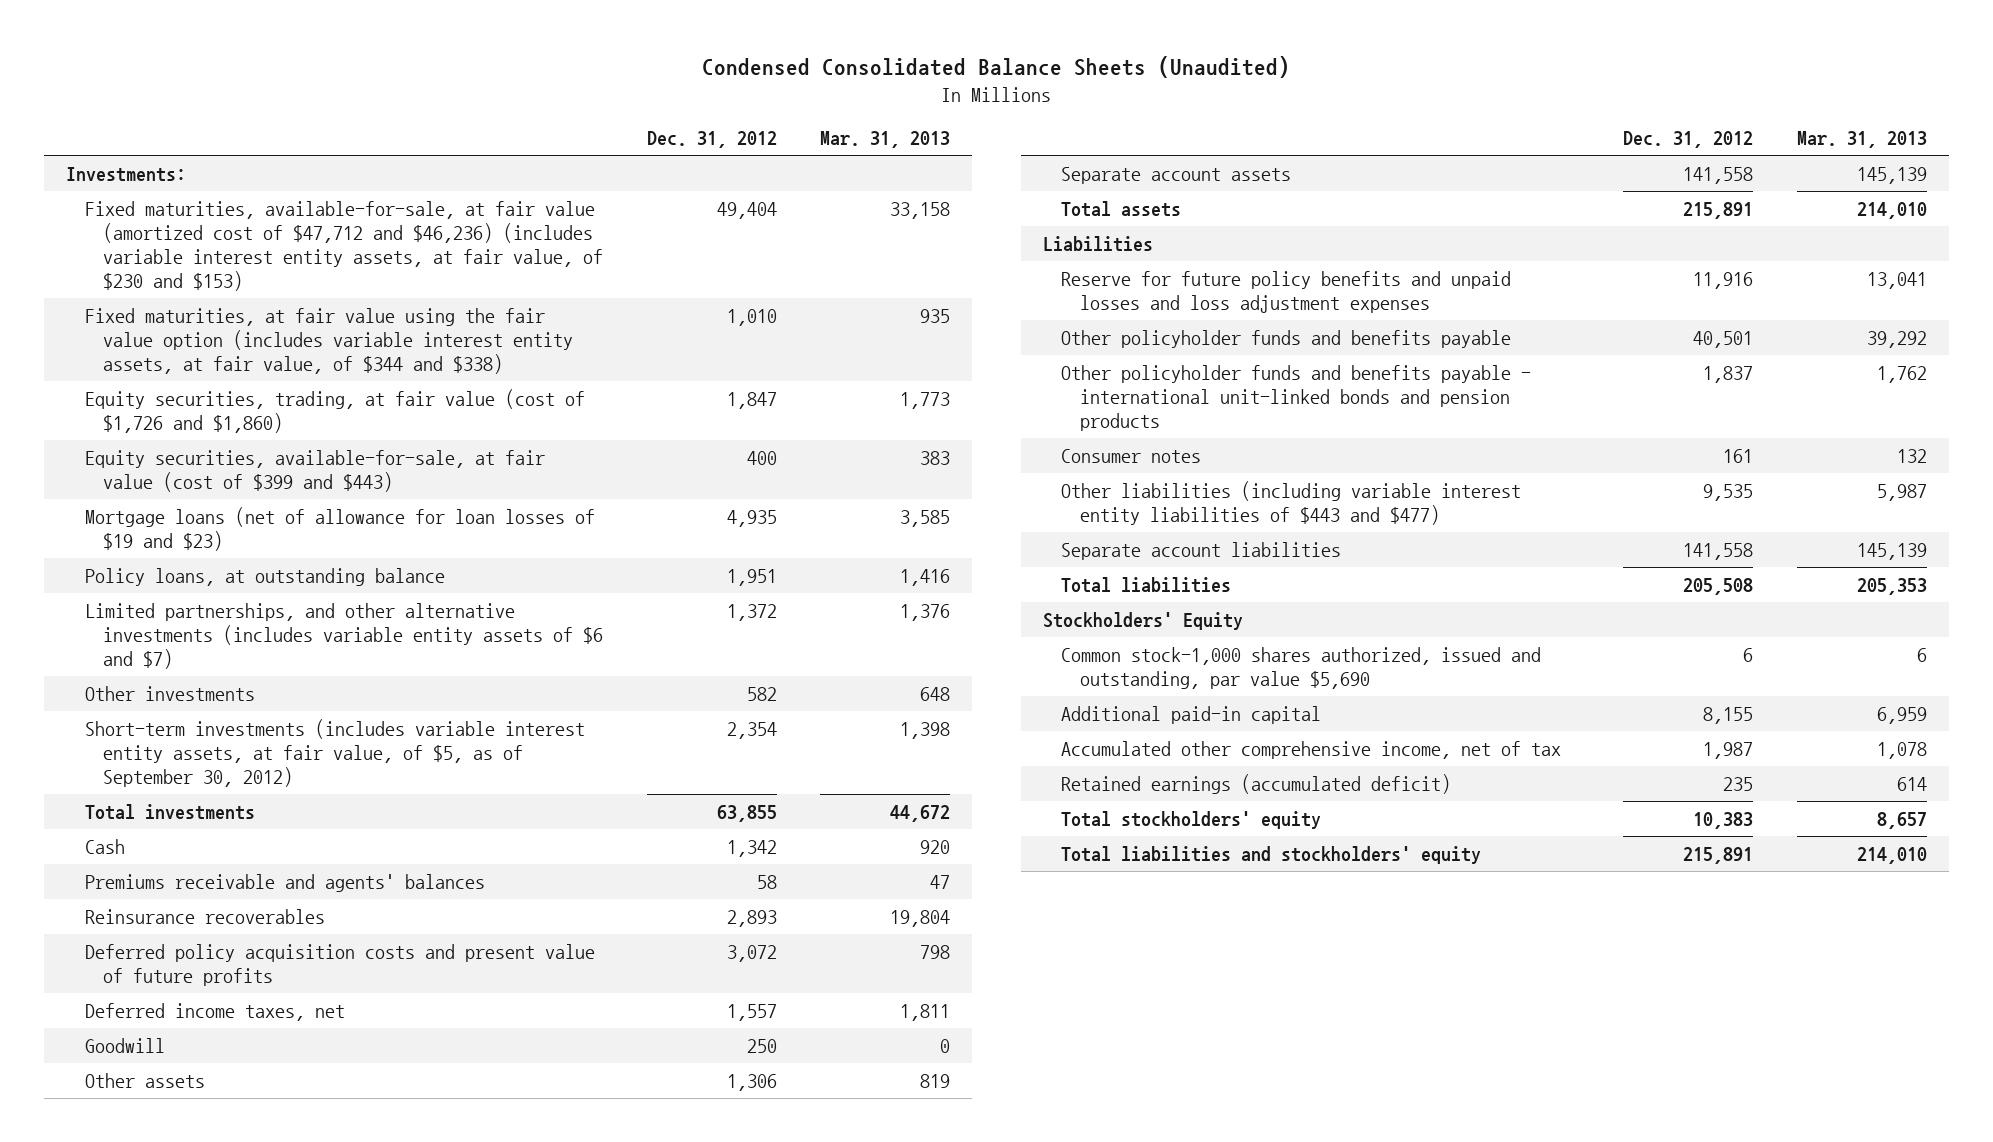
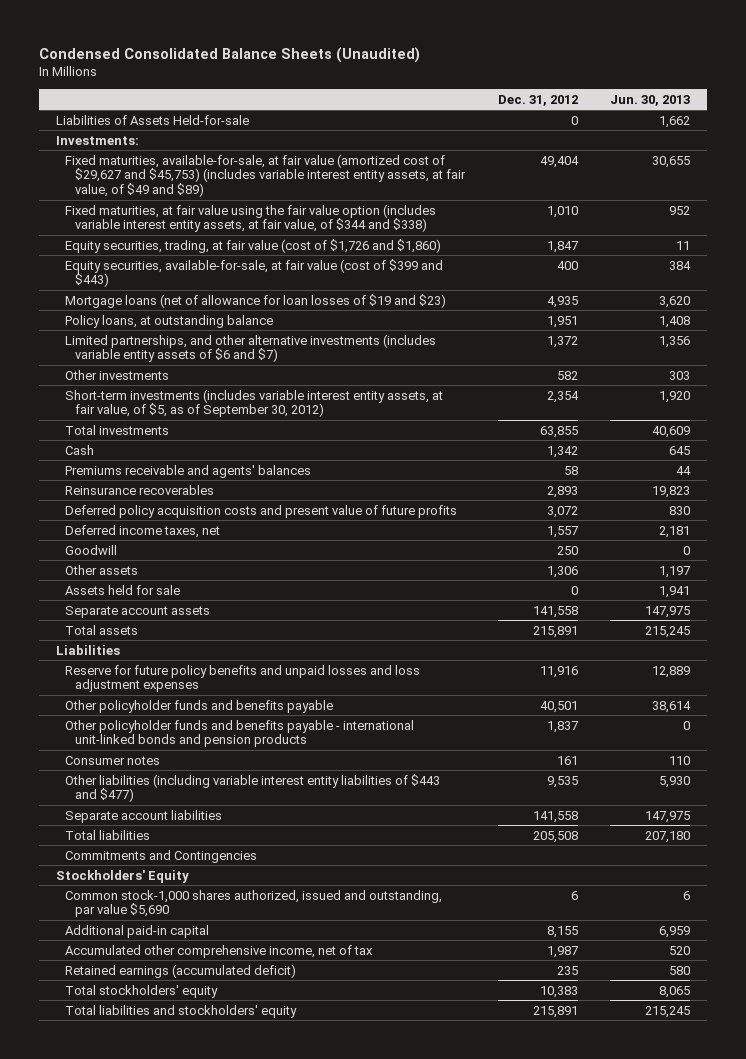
[820,130,951,148] Mar. 31, 2013 -> none
none -> [610,94,691,106] Jun. 30, 2013
none -> [55,114,249,125] Liabilities of Assets Held-for-sale
[84,200,604,291] Fixed maturities, available-for-sale, at fair value (amortized cost of $47,712 and $46,236) (includes variable interest entity assets, at fair value, of $230 and $153) -> [65,153,467,198] Fixed maturities, available-for-sale, at fair value (amortized cost of $29,627 and $45,753) (includes variable interest entity assets, at fair value, of $49 and $89)
none -> [65,584,181,595] Assets held for sale
none -> [65,849,258,863] Commitments and Contingencies

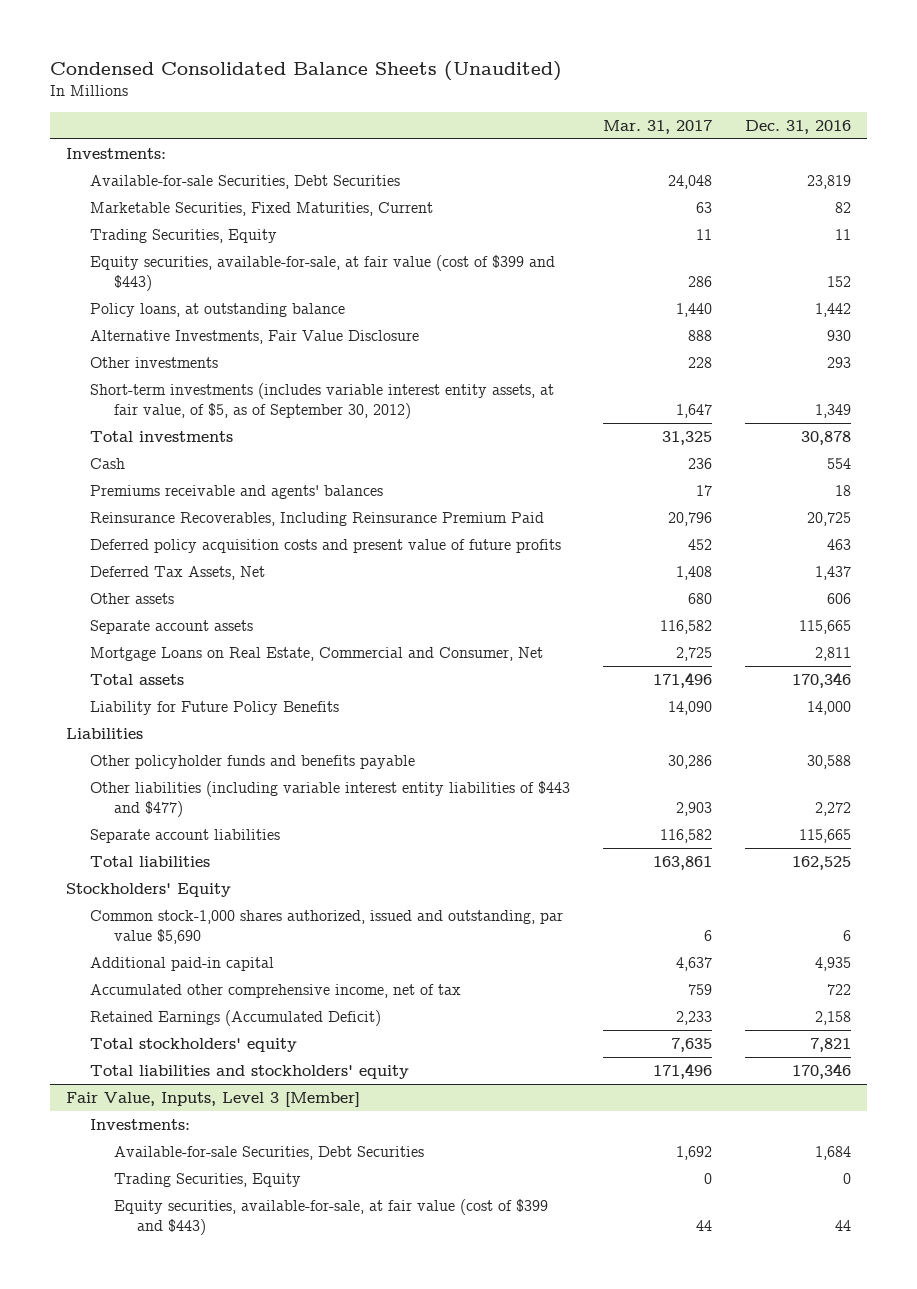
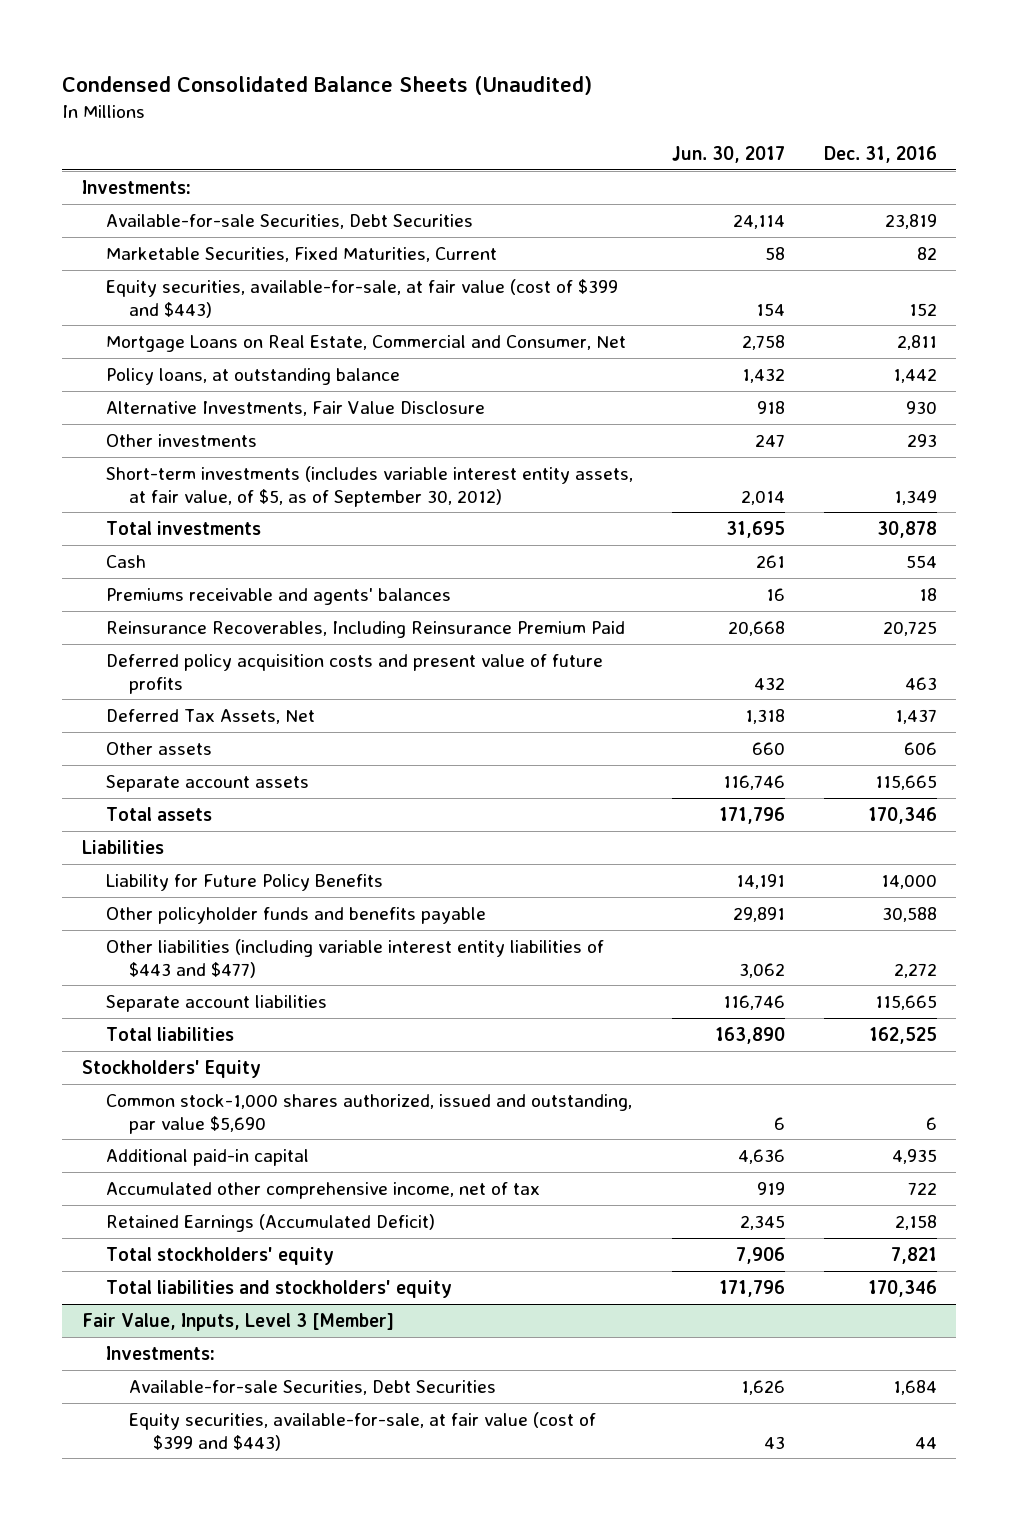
[602,119,712,134] Mar. 31, 2017 -> none
none -> [671,145,785,163] Jun. 30, 2017
[90,228,278,243] Trading Securities, Equity -> none
[90,646,544,661] Mortgage Loans on Real Estate, Commercial and Consumer, Net -> [105,334,626,352] Mortgage Loans on Real Estate, Commercial and Consumer, Net
[90,700,340,715] Liability for Future Policy Benefits -> [105,873,383,891] Liability for Future Policy Benefits
[113,1172,301,1187] Trading Securities, Equity -> none

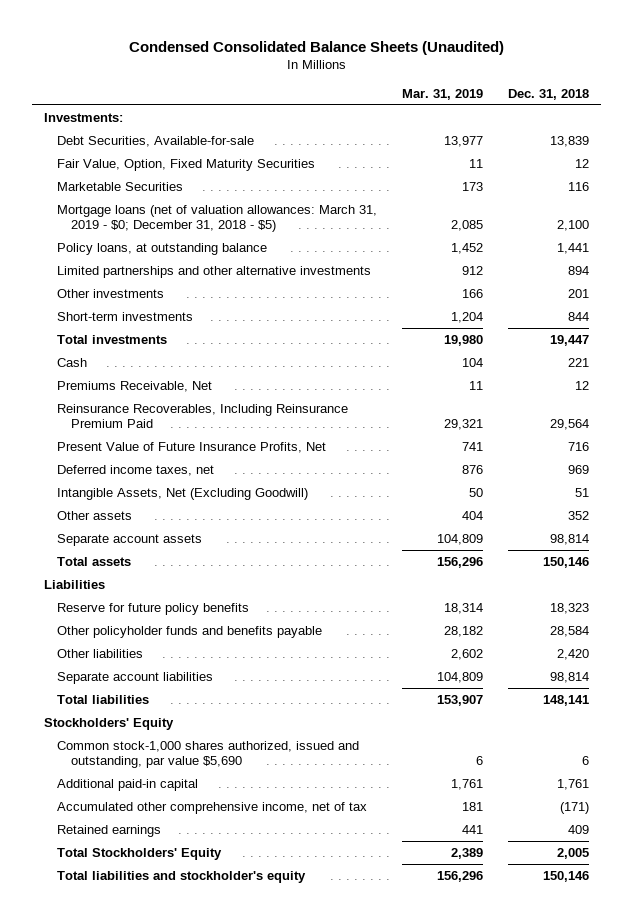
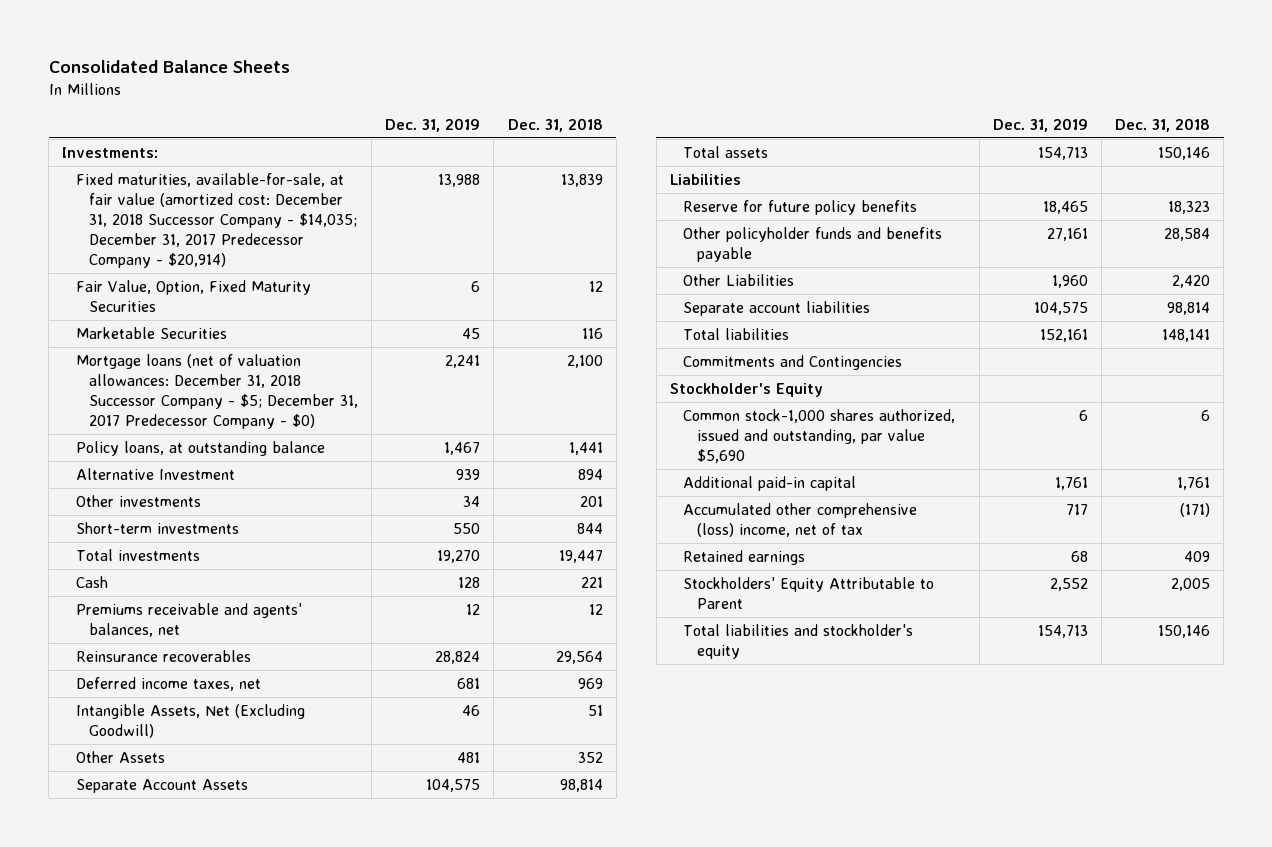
[128,40,504,55] Condensed Consolidated Balance Sheets (Unaudited) -> [48,60,290,74] Consolidated Balance Sheets
[402,88,484,100] Mar. 31, 2019 -> none
none -> [385,117,481,132] Dec. 31, 2019
[57,135,255,147] Debt Securities, Available-for-sale -> [75,172,358,268] Fixed maturities, available-for-sale, at fair value (amortized cost: December 31, 2018 Successor Company - $14,035; December 31, 2017 Predecessor Company - $20,914)
[57,204,378,232] Mortgage loans (net of valuation allowances: March 31, 2019 - $0; December 31, 2018 - $5) -> [75,353,359,429] Mortgage loans (net of valuation allowances: December 31, 2018 Successor Company - $5; December 31, 2017 Predecessor Company - $0)
[57,265,372,278] Limited partnerships and other alternative investments -> [75,467,235,480] Alternative Investment
[57,441,327,453] Present Value of Future Insurance Profits, Net -> none
[57,380,213,392] Premiums Receivable, Net -> [75,602,302,637] Premiums receivable and agents' balances, net
[57,403,349,428] Reinsurance Recoverables, Including Reinsurance Premium Paid -> [75,649,251,662] Reinsurance recoverables
[57,510,133,520] Other assets -> [75,750,165,763] Other Assets
[57,533,203,546] Separate account assets -> [75,778,248,793] Separate Account Assets
[57,648,144,658] Other liabilities -> [683,273,795,286] Other Liabilities
none -> [683,354,903,370] Commitments and Contingencies
[44,717,175,730] Stockholders' Equity -> [669,382,823,397] Stockholder's Equity
[57,801,368,814] Accumulated other comprehensive income, net of tax -> [683,502,918,537] Accumulated other comprehensive (loss) income, net of tax
[57,847,223,860] Total Stockholders' Equity -> [683,576,935,609] Stockholders' Equity Attributable to Parent

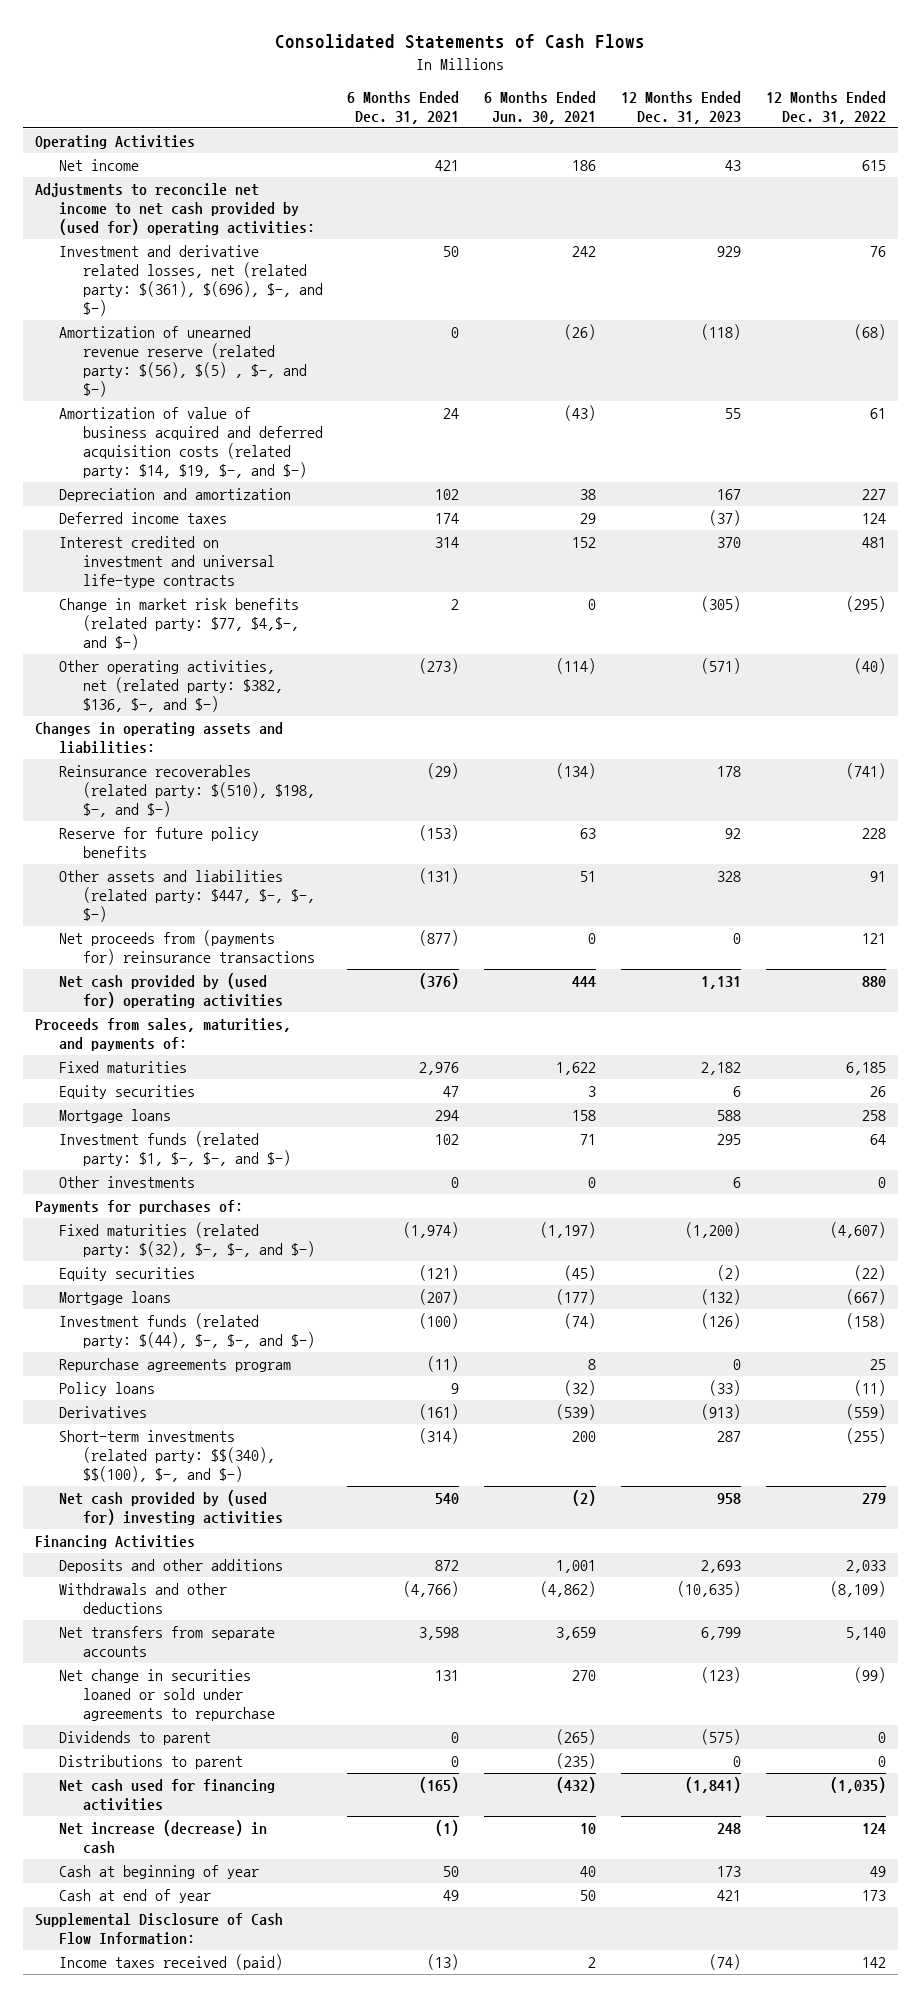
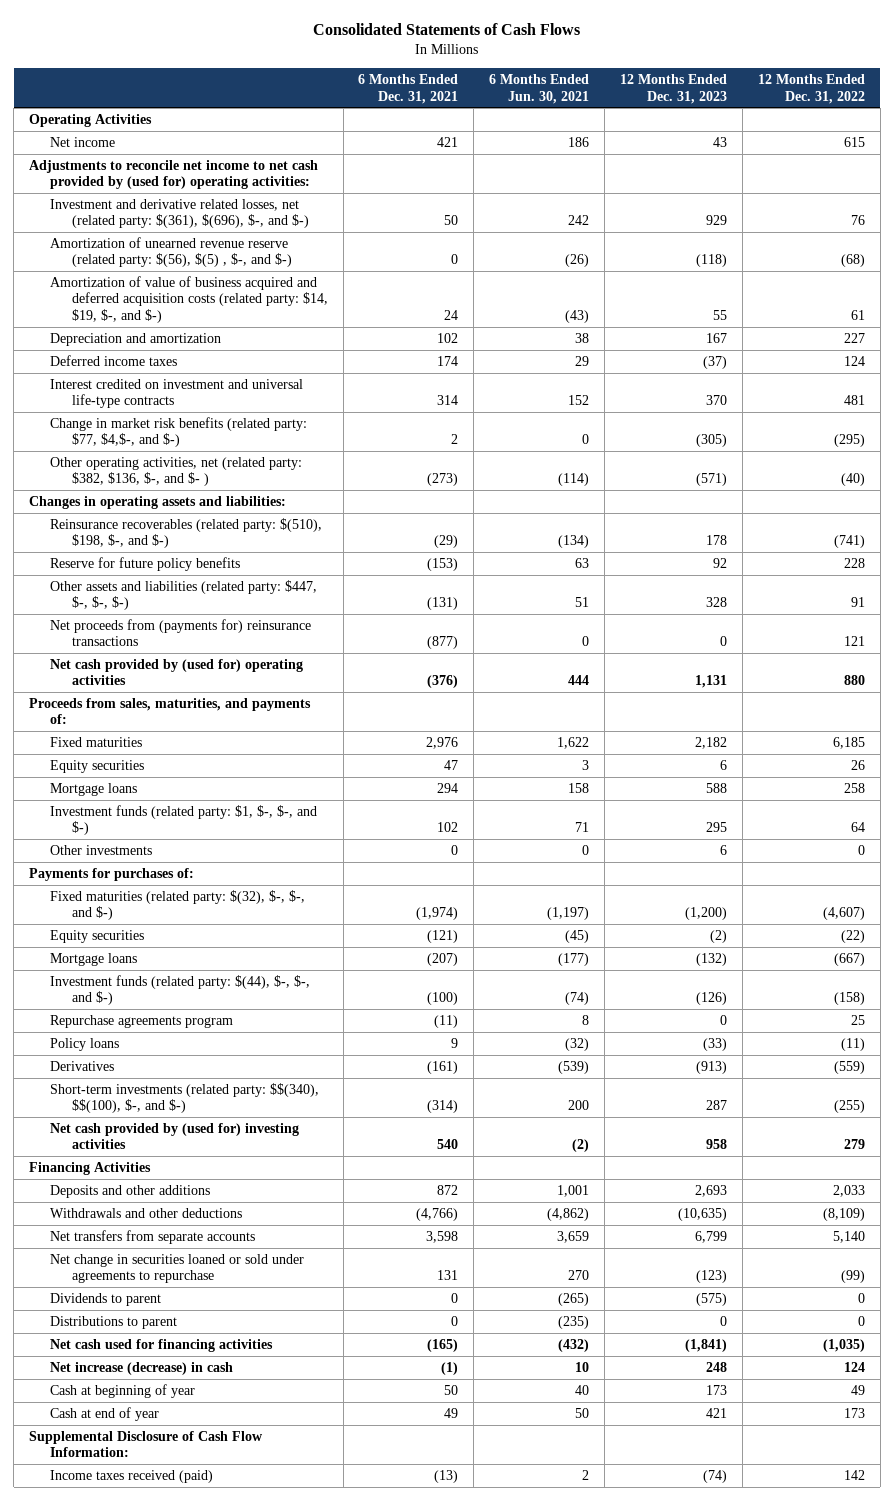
[58,660,283,713] Other operating activities, net (related party: $382, $136, $-, and $-) -> [50,456,303,487] Other operating activities, net (related party: $382, $136, $-, and $- )

